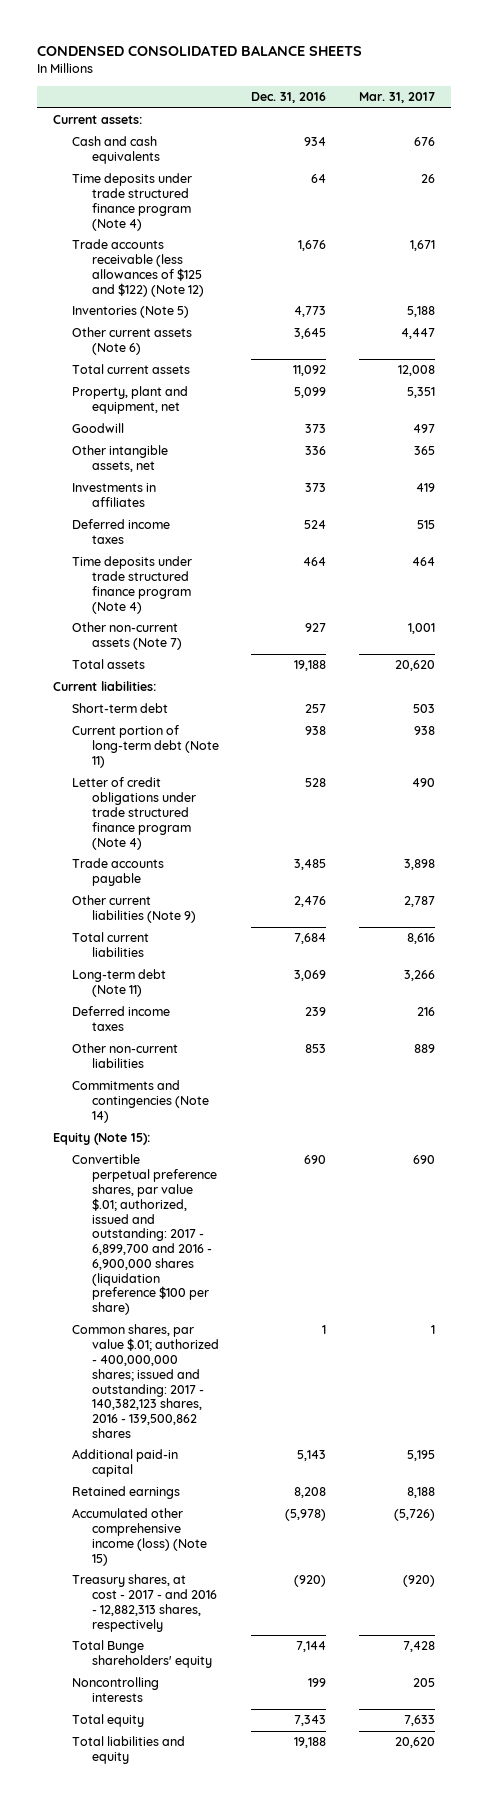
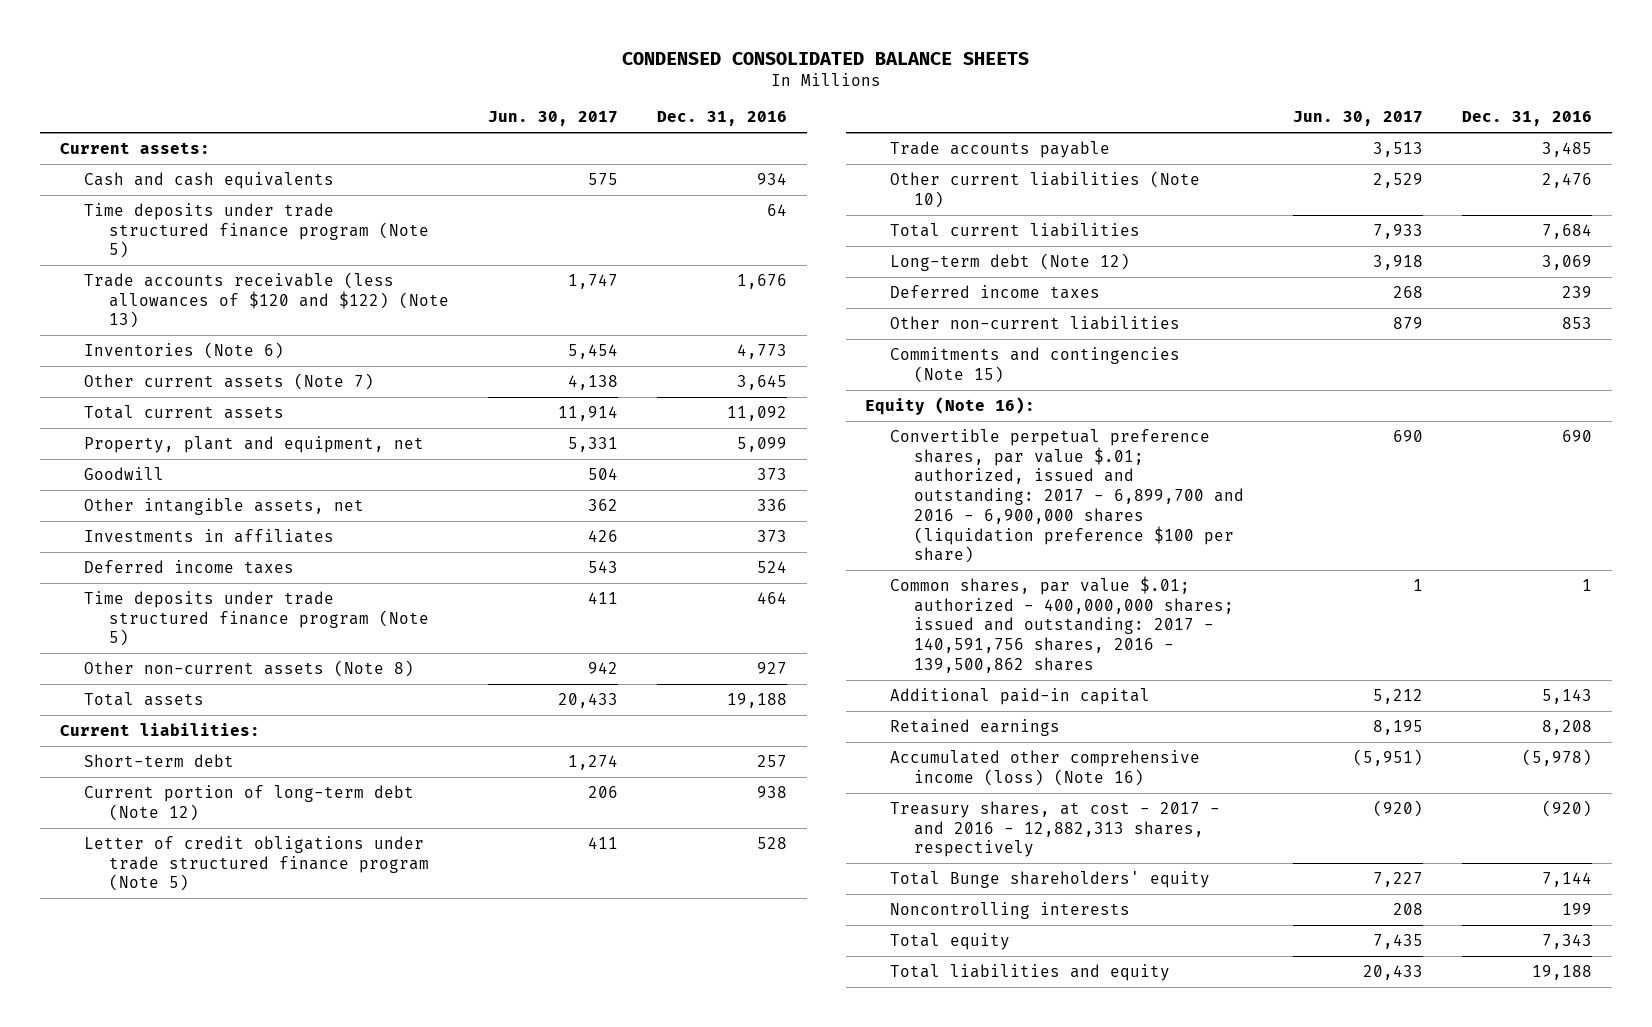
[358,92,435,104] Mar. 31, 2017 -> none
none -> [487,111,618,127] Jun. 30, 2017
[72,173,193,231] Time deposits under trade structured finance program (Note 4) -> [84,202,429,259] Time deposits under trade structured finance program (Note 5)
[72,239,204,297] Trade accounts receivable (less allowances of $125 and $122) (Note 12) -> [84,271,449,329] Trade accounts receivable (less allowances of $120 and $122) (Note 13)
[72,306,190,319] Inventories (Note 5) -> [84,341,285,359] Inventories (Note 6)
[72,327,193,356] Other current assets (Note 6) -> [84,372,375,390] Other current assets (Note 7)
[72,556,193,614] Time deposits under trade structured finance program (Note 4) -> [84,590,429,647] Time deposits under trade structured finance program (Note 5)
[72,622,182,651] Other non-current assets (Note 7) -> [84,659,415,677] Other non-current assets (Note 8)
[72,725,219,768] Current portion of long-term debt (Note 11) -> [84,784,415,821] Current portion of long-term debt (Note 12)
[72,777,196,850] Letter of credit obligations under trade structured finance program (Note 4) -> [84,835,429,892] Letter of credit obligations under trade structured finance program (Note 5)
[72,895,196,924] Other current liabilities (Note 9) -> [889,170,1200,208] Other current liabilities (Note 10)
[72,969,167,998] Long-term debt (Note 11) -> [889,252,1130,271] Long-term debt (Note 12)
[72,1080,209,1123] Commitments and contingencies (Note 14) -> [889,346,1180,383] Commitments and contingencies (Note 15)
[53,1132,151,1146] Equity (Note 15): -> [865,396,1036,415] Equity (Note 16):
[72,1324,219,1438] Common shares, par value $.01; authorized - 400,000,000 shares; issued and outstanding: 2017 - 140,382,123 shares, 2016 - 139,500,862 shares -> [889,575,1235,673] Common shares, par value $.01; authorized - 400,000,000 shares; issued and outstanding: 2017 - 140,591,756 shares, 2016 - 139,500,862 shares
[72,1508,207,1566] Accumulated other comprehensive income (loss) (Note 15) -> [889,749,1200,786] Accumulated other comprehensive income (loss) (Note 16)

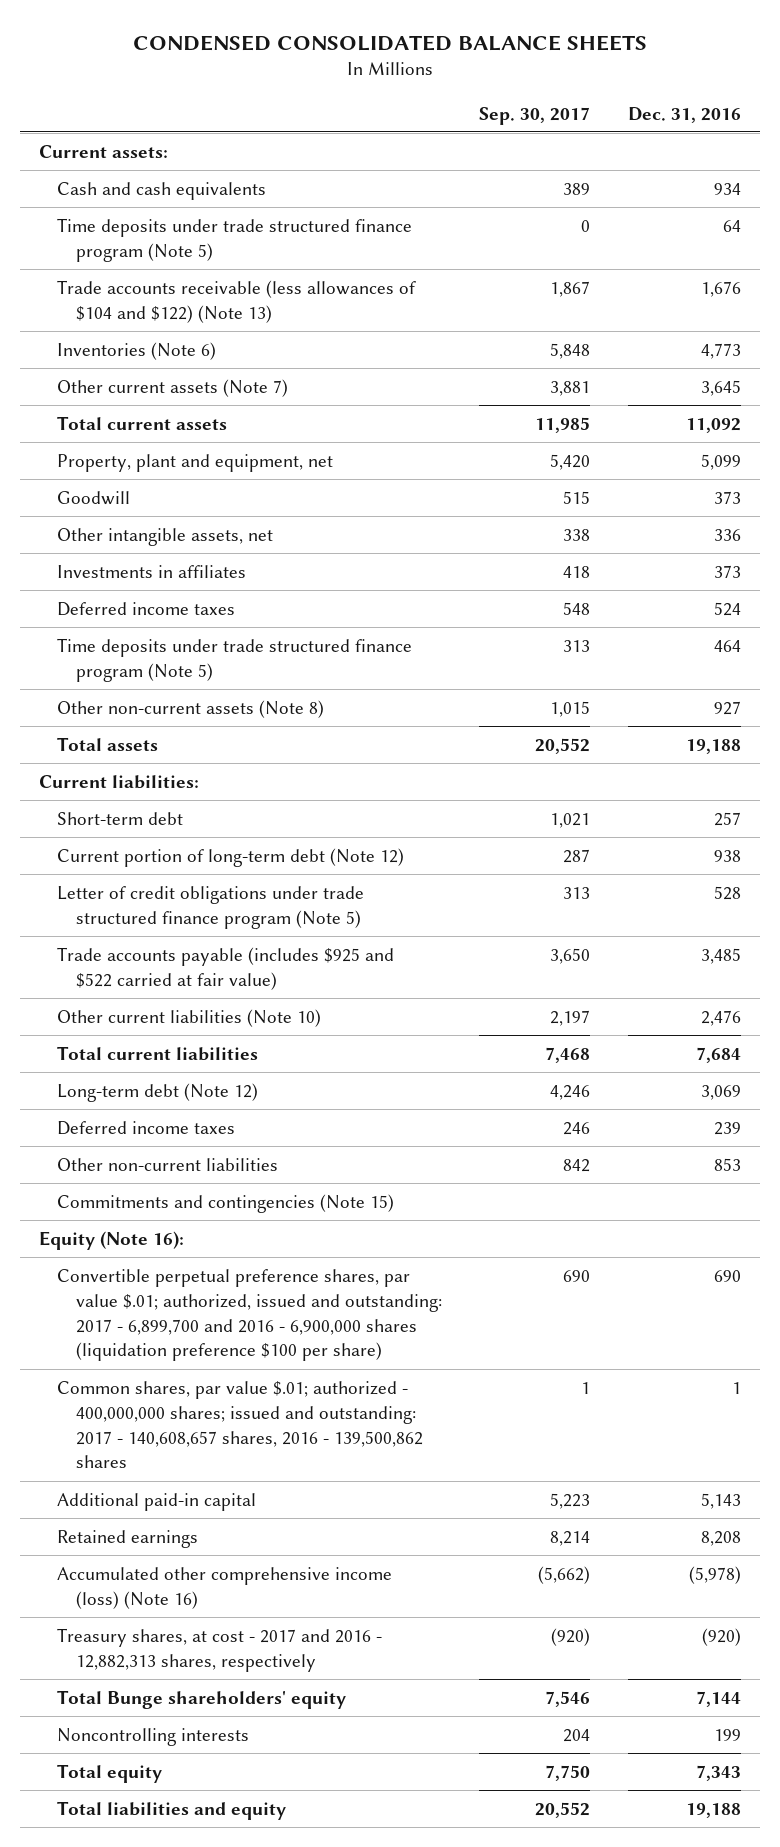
[487,111,618,127] Jun. 30, 2017 -> none
none -> [479,106,591,125] Sep. 30, 2017
[84,271,449,329] Trade accounts receivable (less allowances of $120 and $122) (Note 13) -> [57,279,417,323] Trade accounts receivable (less allowances of $104 and $122) (Note 13)
[889,140,1110,158] Trade accounts payable -> [57,946,395,990] Trade accounts payable (includes $925 and $522 carried at fair value)
[889,575,1235,673] Common shares, par value $.01; authorized - 400,000,000 shares; issued and outstanding: 2017 - 140,591,756 shares, 2016 - 139,500,862 shares -> [57,1380,423,1469] Common shares, par value $.01; authorized - 400,000,000 shares; issued and outstanding: 2017 - 140,608,657 shares, 2016 - 139,500,862 shares
[889,800,1220,858] Treasury shares, at cost - 2017 - and 2016 - 12,882,313 shares, respectively -> [57,1627,383,1672] Treasury shares, at cost - 2017 and 2016 - 12,882,313 shares, respectively

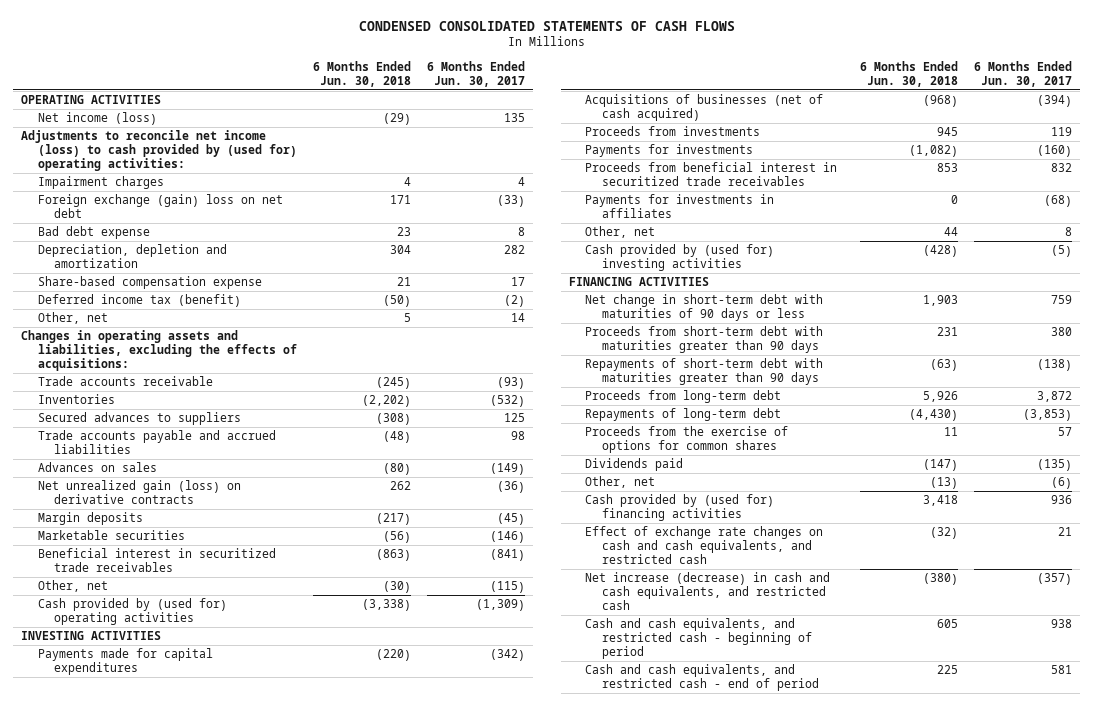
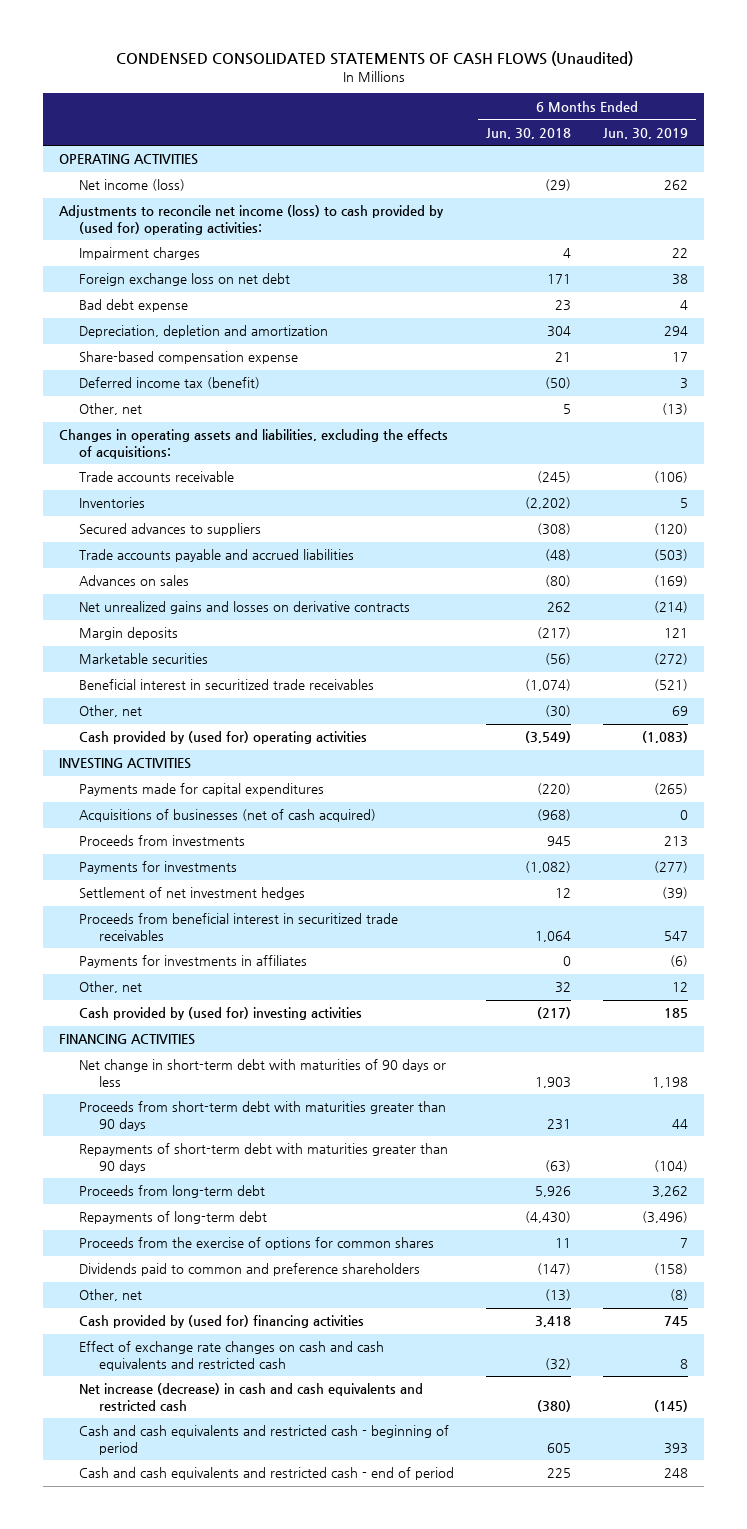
[358,21,735,32] CONDENSED CONSOLIDATED STATEMENTS OF CASH FLOWS -> [115,51,633,67] CONDENSED CONSOLIDATED STATEMENTS OF CASH FLOWS (Unaudited)
[426,60,525,88] 6 Months Ended Jun. 30, 2017 -> none
none -> [602,127,688,139] Jun. 30, 2019
[37,193,283,219] Foreign exchange (gain) loss on net debt -> [79,273,291,287] Foreign exchange loss on net debt
[37,479,241,505] Net unrealized gain (loss) on derivative contracts -> [79,601,411,615] Net unrealized gains and losses on derivative contracts
[375,548,411,561] (863) -> [524,679,571,692] (1,074)
[361,598,411,611] (3,338) -> [524,731,571,744] (3,549)
none -> [79,887,306,901] Settlement of net investment hedges
[937,162,959,172] 853 -> [534,930,571,942] 1,064
[944,226,959,236] 44 -> [554,982,571,994] 32
[923,244,959,257] (428) -> [536,1007,571,1020] (217)
[585,457,684,471] Dividends paid -> [79,1263,421,1277] Dividends paid to common and preference shareholders
[585,525,824,565] Effect of exchange rate changes on cash and cash equivalents, and restricted cash -> [79,1341,385,1371] Effect of exchange rate changes on cash and cash equivalents and restricted cash
[585,571,831,611] Net increase (decrease) in cash and cash equivalents, and restricted cash -> [79,1383,424,1411] Net increase (decrease) in cash and cash equivalents and restricted cash
[585,617,812,660] Cash and cash equivalents, and restricted cash - beginning of period -> [79,1425,450,1455] Cash and cash equivalents and restricted cash - beginning of period
[585,663,819,692] Cash and cash equivalents, and restricted cash - end of period -> [79,1467,455,1481] Cash and cash equivalents and restricted cash - end of period

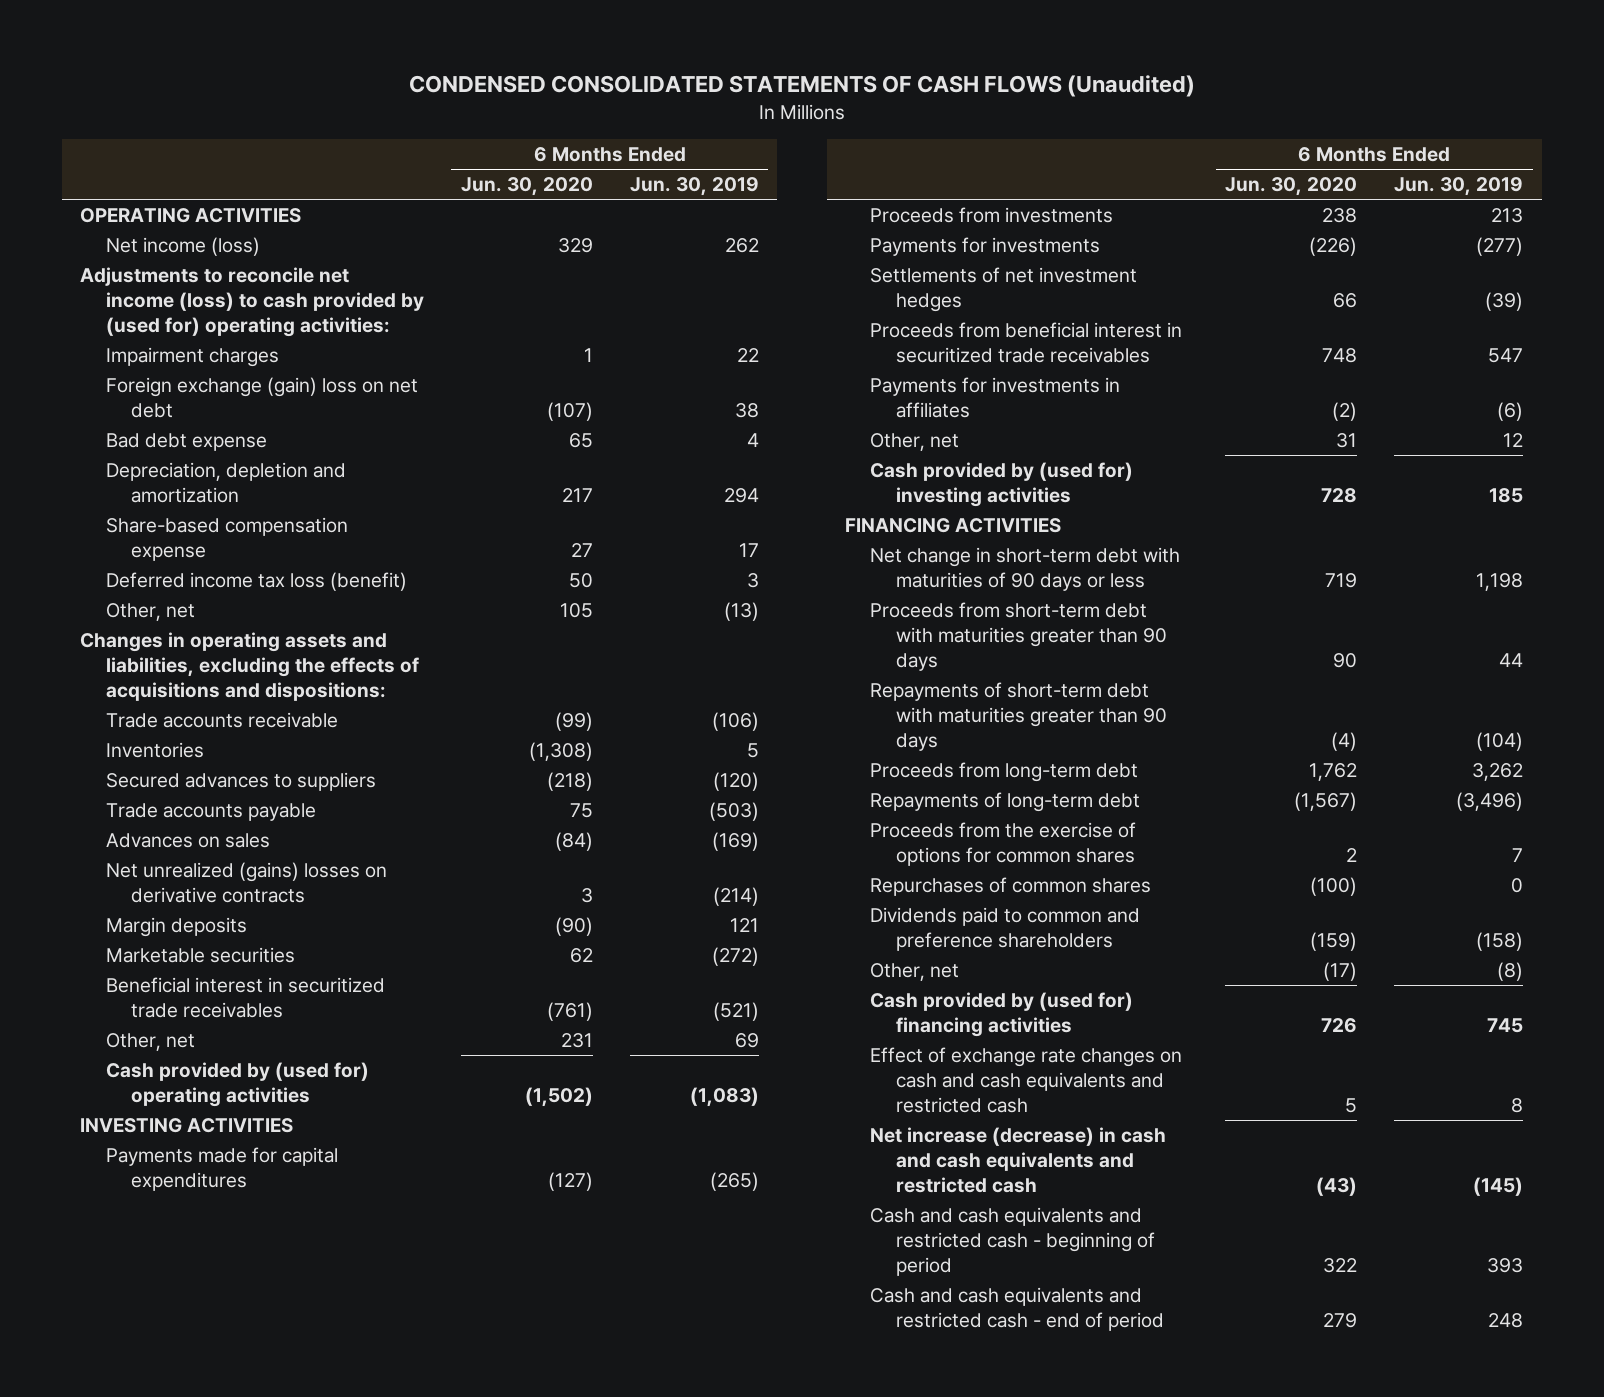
[485,127,571,139] Jun. 30, 2018 -> none
none -> [460,177,593,197] Jun. 30, 2020
[79,273,291,287] Foreign exchange loss on net debt -> [105,377,418,419] Foreign exchange (gain) loss on net debt
[79,377,261,390] Deferred income tax (benefit) -> [105,572,407,592] Deferred income tax loss (benefit)
[59,429,449,459] Changes in operating assets and liabilities, excluding the effects of acquisitions: -> [80,632,419,701] Changes in operating assets and liabilities, excluding the effects of acquisitions and dispositions:
[79,549,355,563] Trade accounts payable and accrued liabilities -> [105,803,316,822] Trade accounts payable
[79,601,411,615] Net unrealized gains and losses on derivative contracts -> [105,862,387,904] Net unrealized (gains) losses on derivative contracts
[79,809,377,823] Acquisitions of businesses (net of cash acquired) -> none
[79,887,306,901] Settlement of net investment hedges -> [870,267,1138,313] Settlements of net investment hedges
none -> [870,877,1152,897] Repurchases of common shares

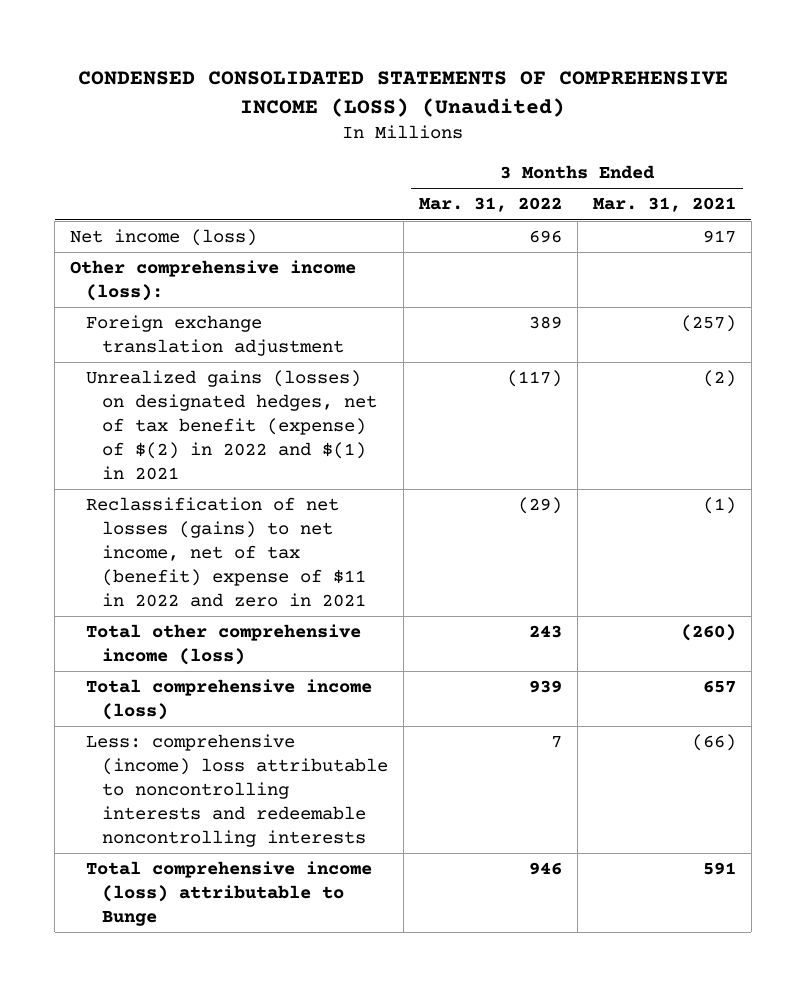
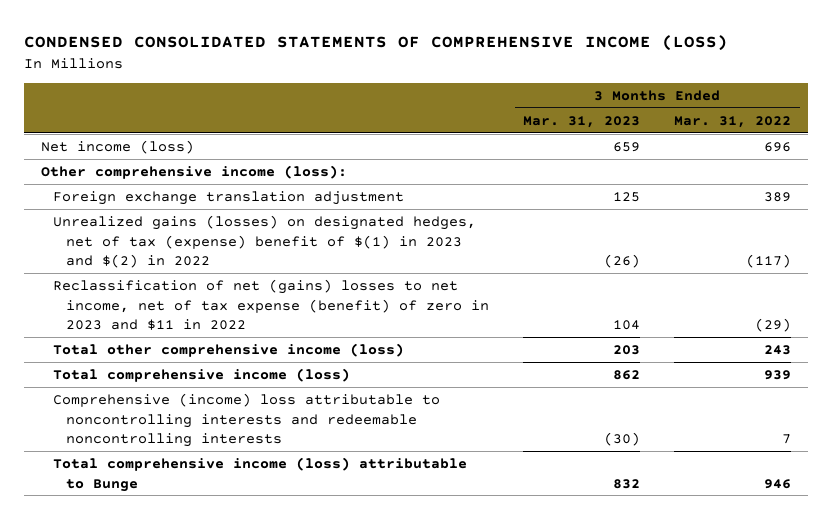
[77,70,728,117] CONDENSED CONSOLIDATED STATEMENTS OF COMPREHENSIVE INCOME (LOSS) (Unaudited) -> [23,35,728,52] CONDENSED CONSOLIDATED STATEMENTS OF COMPREHENSIVE INCOME (LOSS)
[592,197,736,213] Mar. 31, 2021 -> none
none -> [523,115,641,128] Mar. 31, 2023
[85,370,377,481] Unrealized gains (losses) on designated hedges, net of tax benefit (expense) of $(2) in 2022 and $(1) in 2021 -> [53,214,477,269] Unrealized gains (losses) on designated hedges, net of tax (expense) benefit of $(1) in 2023 and $(2) in 2022
[85,497,366,608] Reclassification of net losses (gains) to net income, net of tax (benefit) expense of $11 in 2022 and zero in 2021 -> [53,278,489,331] Reclassification of net (gains) losses to net income, net of tax expense (benefit) of zero in 2023 and $11 in 2022
[85,734,388,848] Less: comprehensive (income) loss attributable to noncontrolling interests and redeemable noncontrolling interests -> [53,392,441,448] Comprehensive (income) loss attributable to noncontrolling interests and redeemable noncontrolling interests

